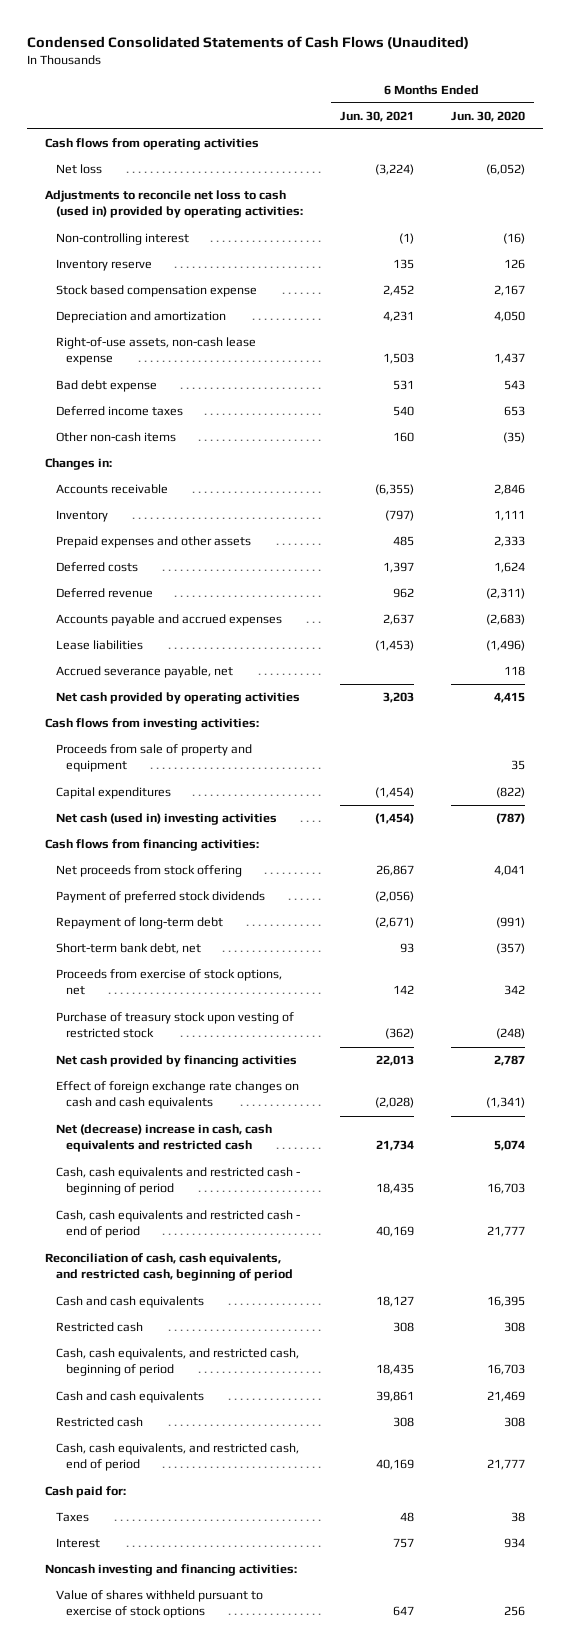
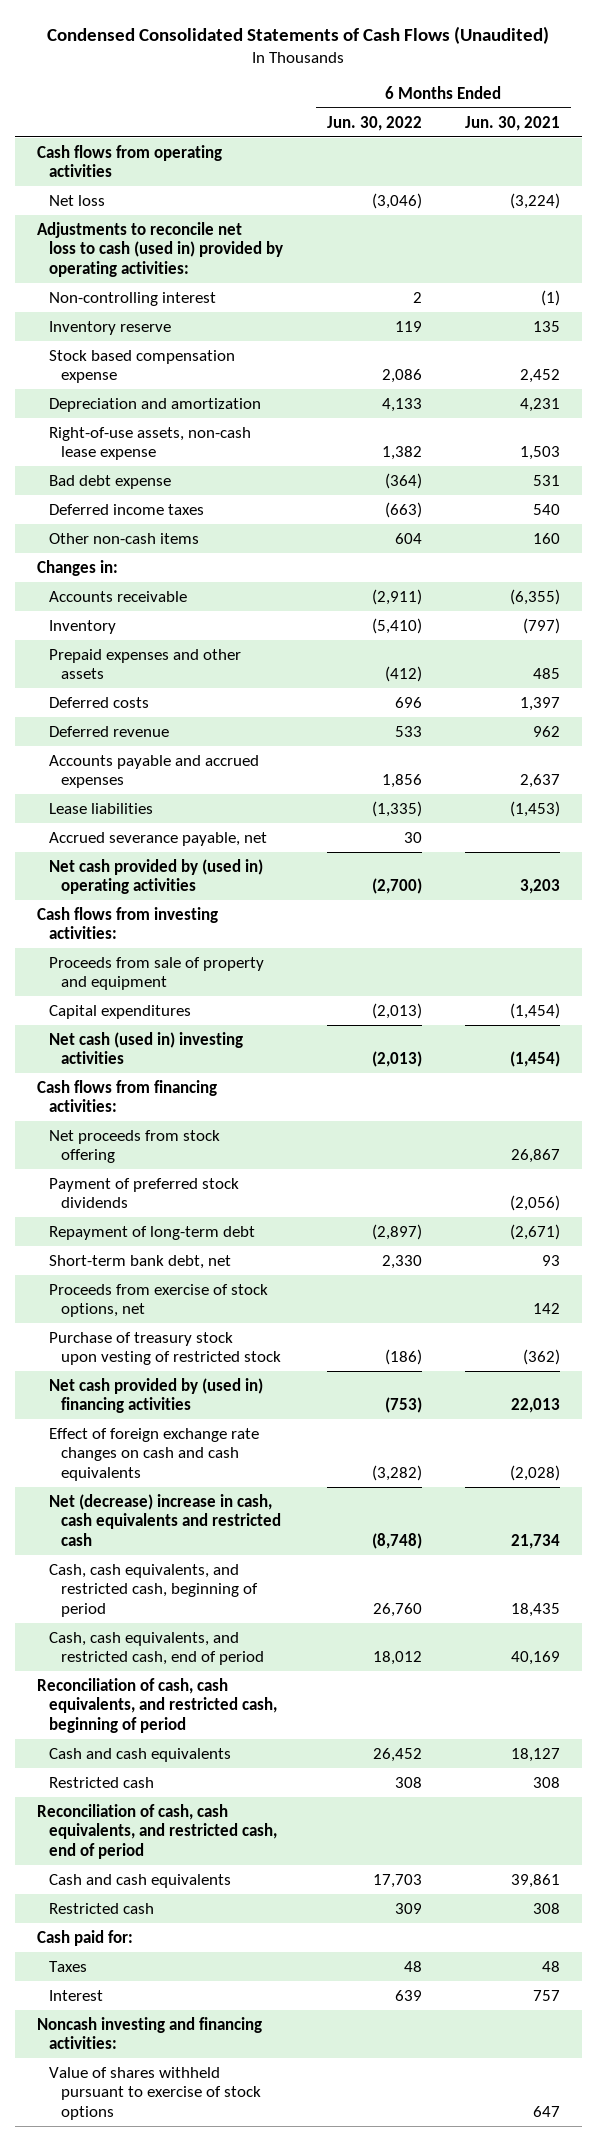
[450,110,525,122] Jun. 30, 2020 -> none
none -> [326,115,422,131] Jun. 30, 2022
[55,692,300,705] Net cash provided by operating activities -> [49,858,264,895] Net cash provided by (used in) operating activities
[55,1055,297,1068] Net cash provided by financing activities -> [49,1377,264,1414] Net cash provided by (used in) financing activities
[55,1167,300,1196] Cash, cash equivalents and restricted cash - beginning of period -> none
[55,1210,300,1239] Cash, cash equivalents and restricted cash - end of period -> none
[55,1348,299,1377] Cash, cash equivalents, and restricted cash, beginning of period -> [49,1563,259,1618] Cash, cash equivalents, and restricted cash, beginning of period
[55,1443,299,1472] Cash, cash equivalents, and restricted cash, end of period -> [49,1631,265,1666] Cash, cash equivalents, and restricted cash, end of period
none -> [37,1803,278,1860] Reconciliation of cash, cash equivalents, and restricted cash, end of period

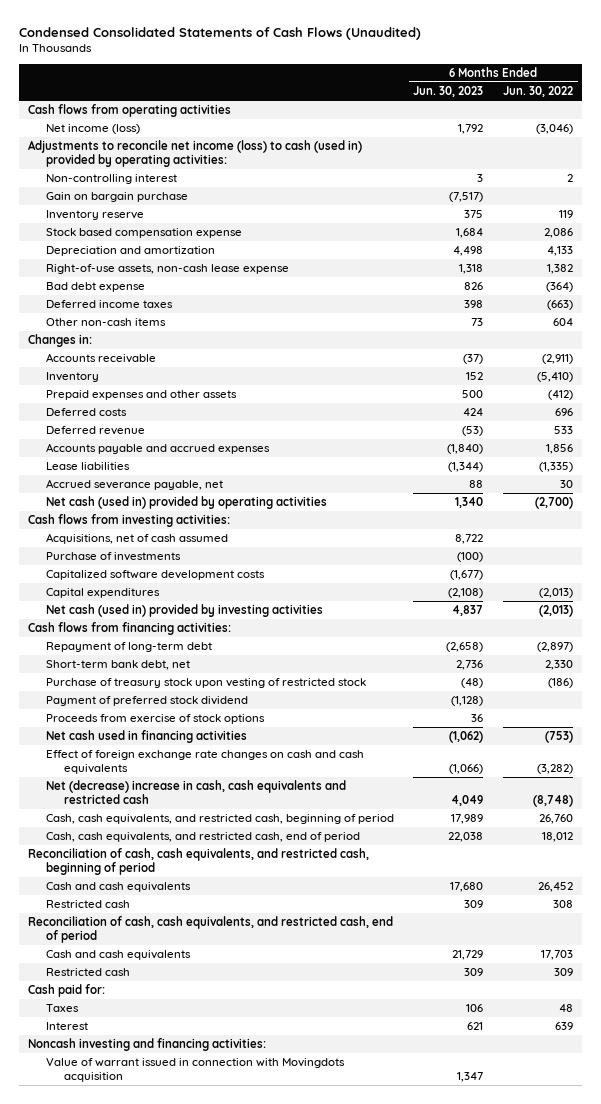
[464,115,560,131] Jun. 30, 2021 -> none
none -> [413,86,484,98] Jun. 30, 2023
[49,194,106,206] Net loss -> [46,124,141,135] Net income (loss)
[37,221,284,278] Adjustments to reconcile net loss to cash (used in) provided by operating activities: -> [28,140,363,167] Adjustments to reconcile net income (loss) to cash (used in) provided by operating activities:
none -> [46,192,189,203] Gain on bargain purchase
[49,858,264,895] Net cash provided by (used in) operating activities -> [46,496,328,510] Net cash (used in) provided by operating activities
[49,956,265,991] Proceeds from sale of property and equipment -> none
none -> [46,533,229,545] Acquisitions, net of cash assumed
none -> [46,552,182,562] Purchase of investments
none -> [46,570,266,581] Capitalized software development costs
[49,1031,244,1065] Net cash (used in) investing activities -> [46,604,324,618] Net cash (used in) provided by investing activities
[49,1129,221,1164] Net proceeds from stock offering -> none
[49,1177,240,1209] Payment of preferred stock dividends -> none
[49,1283,269,1318] Proceeds from exercise of stock options, net -> none
none -> [46,696,249,707] Payment of preferred stock dividend
none -> [46,714,266,725] Proceeds from exercise of stock options
[49,1377,264,1414] Net cash provided by (used in) financing activities -> [46,730,248,744] Net cash used in financing activities
[49,2066,262,2121] Value of shares withheld pursuant to exercise of stock options -> none
none -> [46,1058,346,1082] Value of warrant issued in connection with Movingdots acquisition

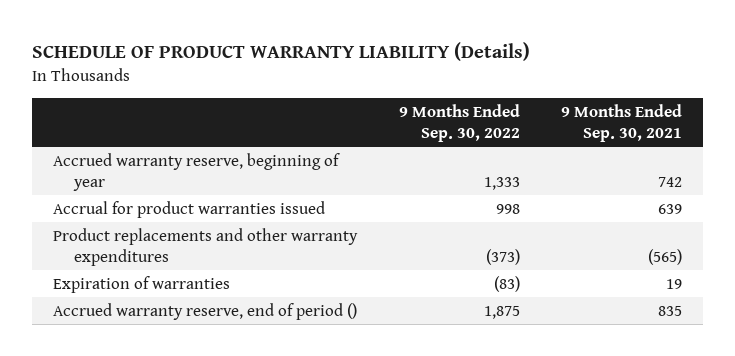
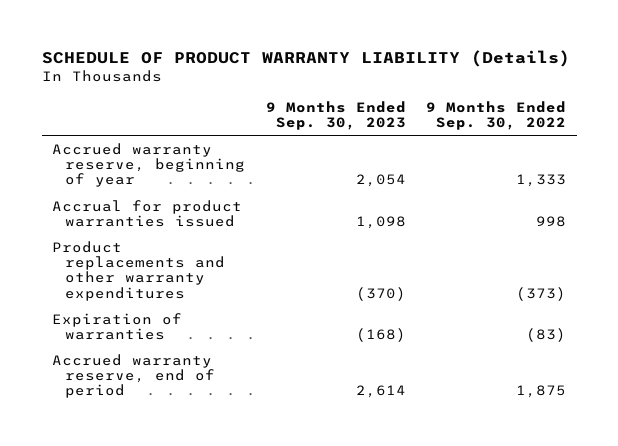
[561,103,683,143] 9 Months Ended Sep. 30, 2021 -> none
none -> [265,100,406,131] 9 Months Ended Sep. 30, 2023
[52,302,357,320] Accrued warranty reserve, end of period () -> [52,353,216,399] Accrued warranty reserve, end of period

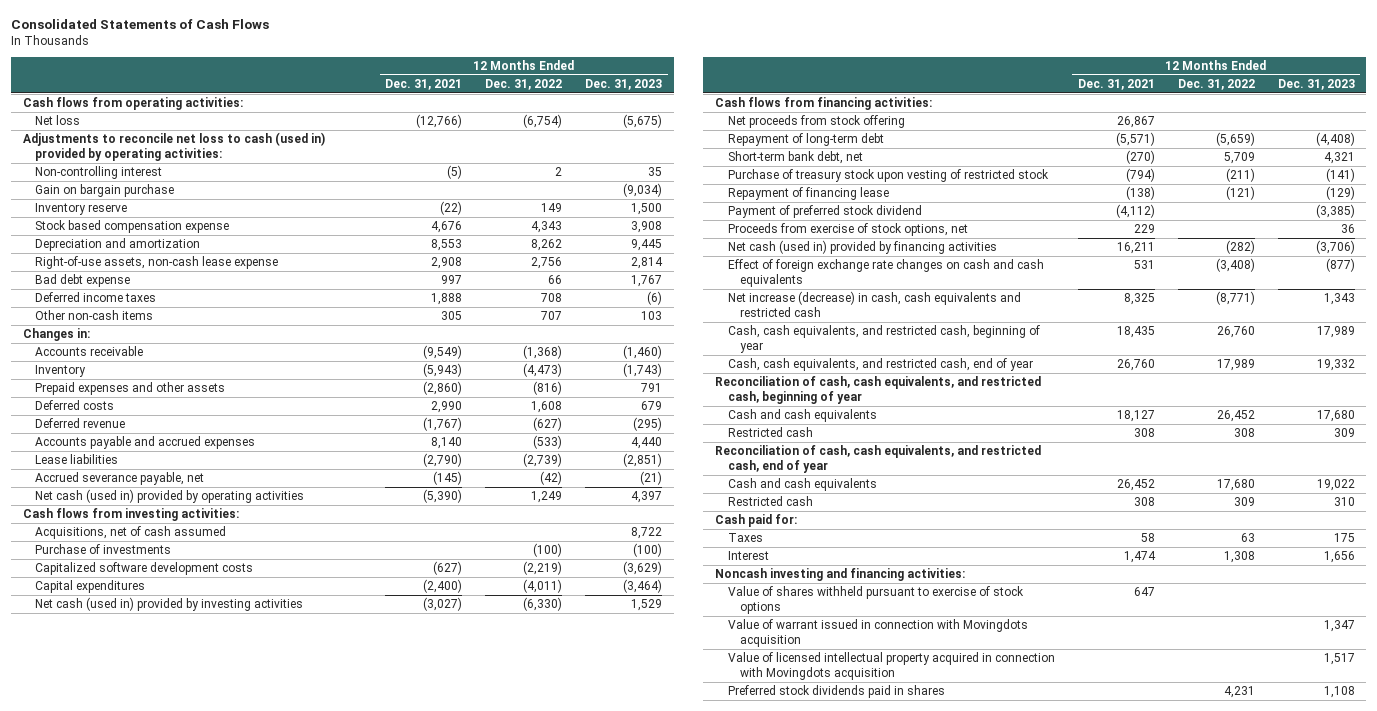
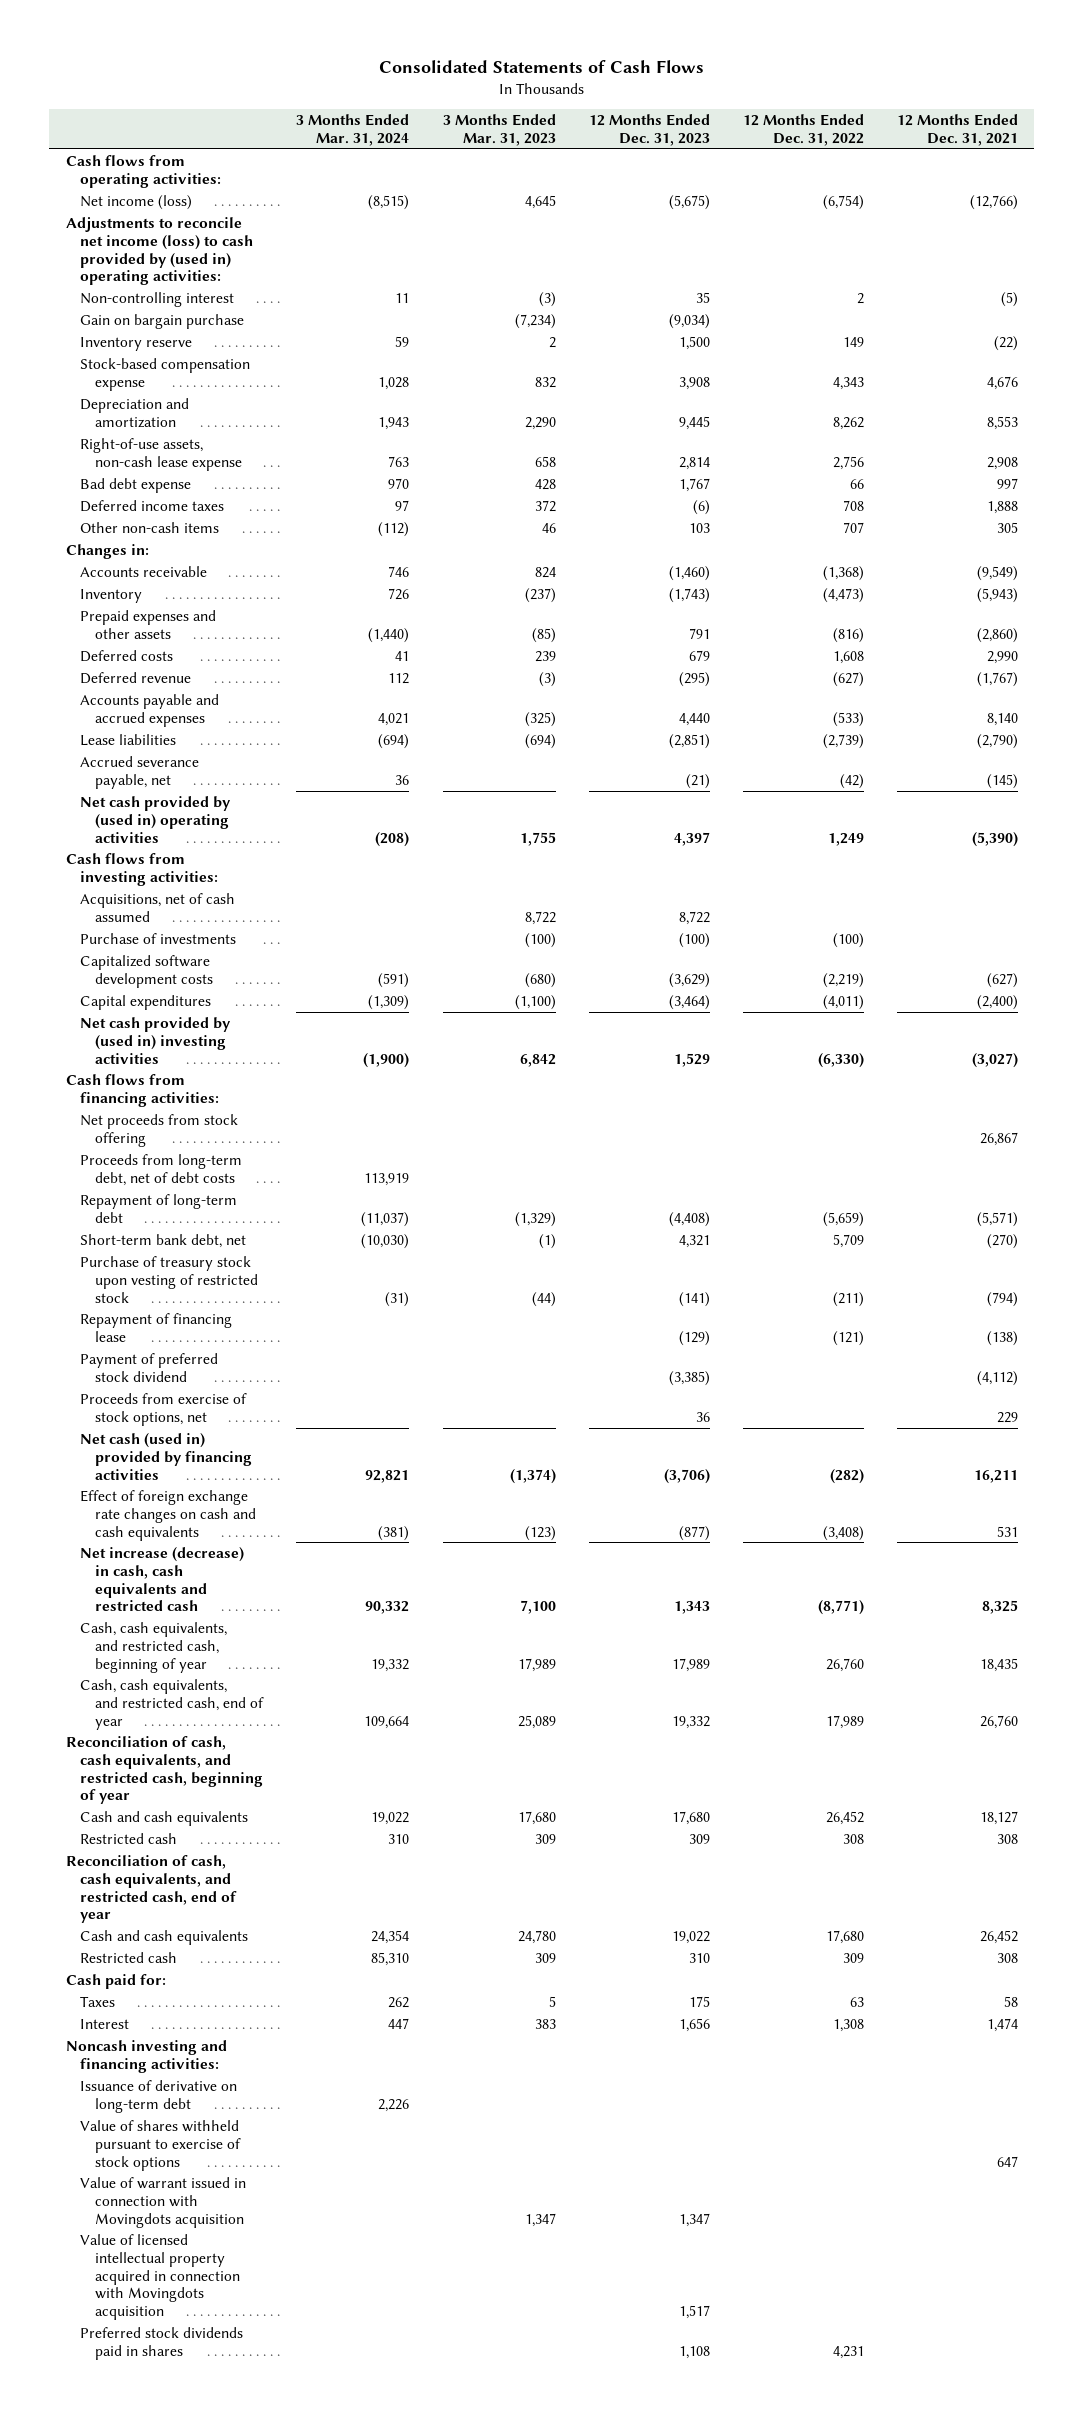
none -> [296,114,410,146] 3 Months Ended Mar. 31, 2024
none -> [442,114,556,146] 3 Months Ended Mar. 31, 2023
[35,115,81,126] Net loss -> [80,194,193,210] Net income (loss)
[22,132,325,161] Adjustments to reconcile net loss to cash (used in) provided by operating activities: -> [65,216,254,286] Adjustments to reconcile net income (loss) to cash provided by (used in) operating activities:
[35,220,230,234] Stock based compensation expense -> [80,357,251,391] Stock-based compensation expense
[35,489,305,504] Net cash (used in) provided by operating activities -> [80,795,232,843] Net cash provided by (used in) operating activities
[35,597,304,612] Net cash (used in) provided by investing activities -> [80,1016,232,1064] Net cash provided by (used in) investing activities
none -> [80,1153,243,1186] Proceeds from long-term debt, net of debt costs
none -> [80,2079,238,2113] Issuance of derivative on long-term debt

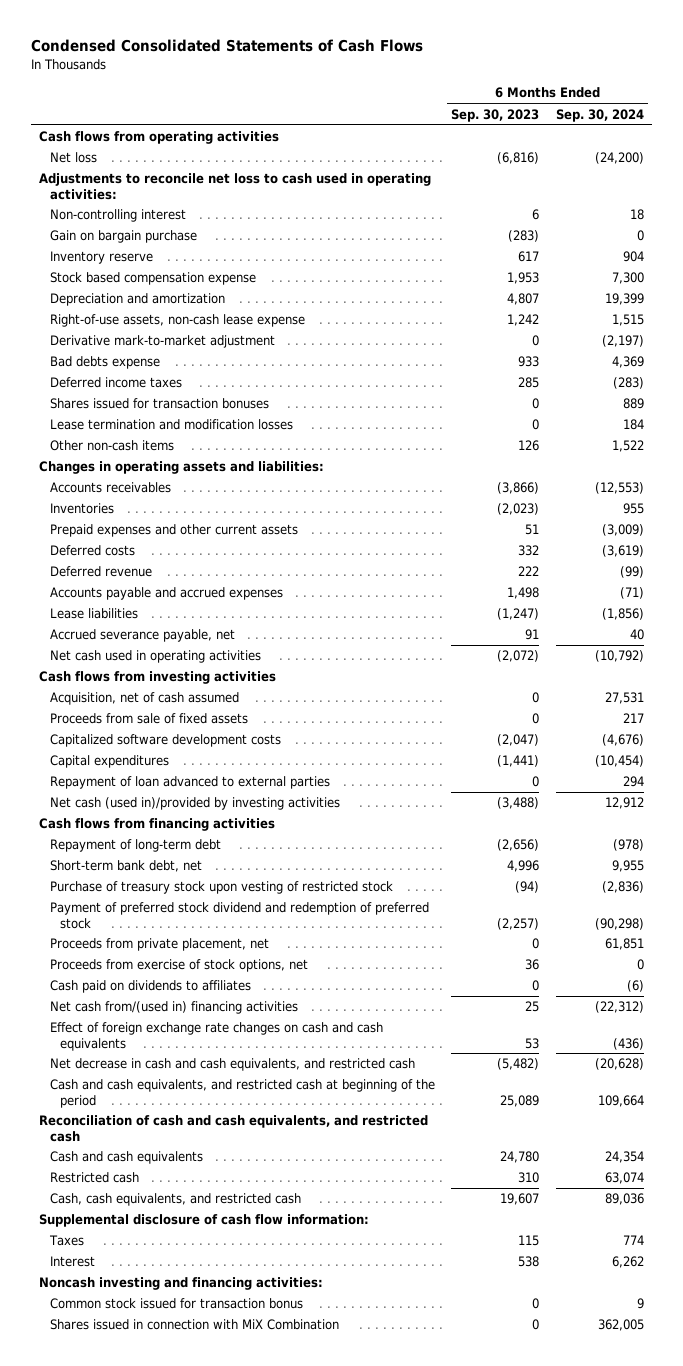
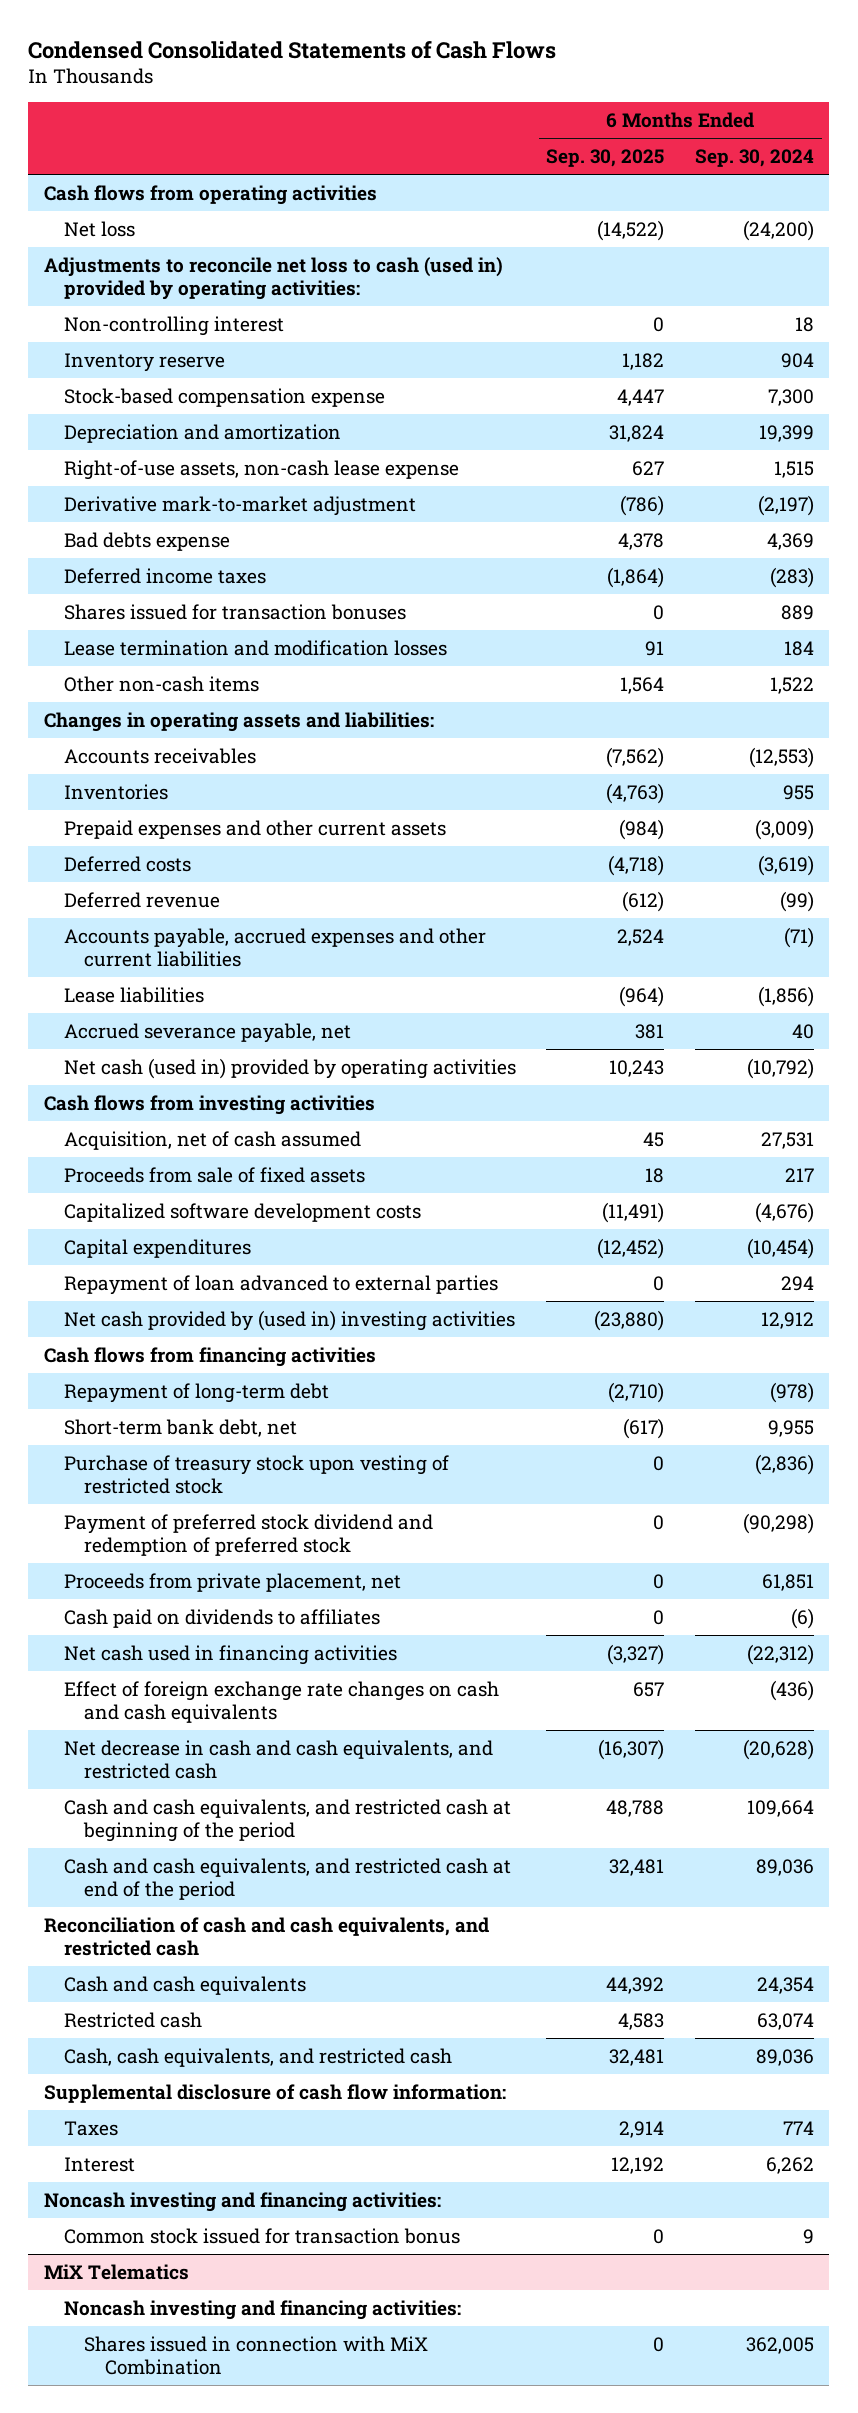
[451,108,540,122] Sep. 30, 2023 -> none
none -> [546,148,665,167] Sep. 30, 2025
[39,173,432,200] Adjustments to reconcile net loss to cash used in operating activities: -> [43,256,503,300] Adjustments to reconcile net loss to cash (used in) provided by operating activities:
[49,230,197,244] Gain on bargain purchase -> none
[49,272,256,286] Stock based compensation expense -> [63,387,385,407] Stock-based compensation expense
[49,587,283,601] Accounts payable and accrued expenses -> [63,927,486,967] Accounts payable, accrued expenses and other current liabilities
[49,650,261,664] Net cash used in operating activities -> [63,1057,516,1079] Net cash (used in) provided by operating activities
[49,797,340,811] Net cash (used in)/provided by investing activities -> [63,1309,515,1331] Net cash provided by (used in) investing activities
[49,959,308,973] Proceeds from exercise of stock options, net -> none
[49,1001,298,1015] Net cash from/(used in) financing activities -> [63,1644,397,1665] Net cash used in financing activities
none -> [63,1857,511,1900] Cash and cash equivalents, and restricted cash at end of the period
none -> [43,2263,189,2280] MiX Telematics
none -> [63,2299,461,2320] Noncash investing and financing activities:

